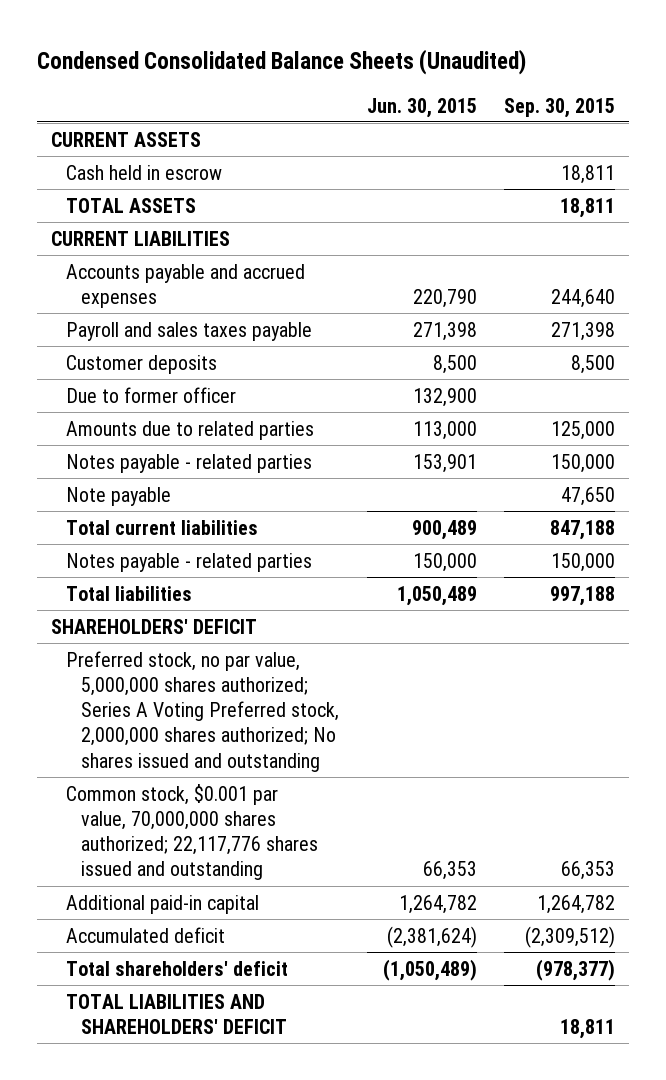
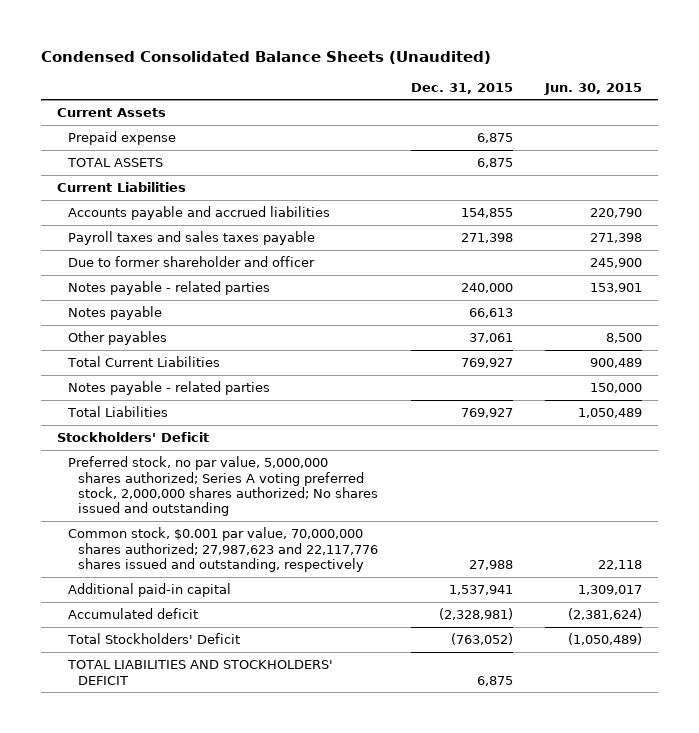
[504,97,616,118] Sep. 30, 2015 -> none
none -> [410,82,513,94] Dec. 31, 2015
[66,164,223,180] Cash held in escrow -> none
[51,131,202,147] CURRENT ASSETS -> [57,108,167,118] Current Assets
none -> [67,131,176,146] Prepaid expense
[66,354,218,374] Customer deposits -> none
[66,420,315,440] Amounts due to related parties -> none
[51,230,231,246] CURRENT LIABILITIES -> [57,182,187,193] Current Liabilities
[66,263,306,308] Accounts payable and accrued expenses -> [67,206,330,221] Accounts payable and accrued liabilities
[66,321,313,341] Payroll and sales taxes payable -> [67,231,315,246] Payroll taxes and sales taxes payable
[66,386,237,403] Due to former officer -> [67,256,315,268] Due to former shareholder and officer
[412,387,477,407] 132,900 -> [590,258,643,269] 245,900
[66,486,172,506] Note payable -> [67,306,162,321] Notes payable
none -> [67,331,167,346] Other payables
[66,519,259,535] Total current liabilities -> [66,356,220,368] Total Current Liabilities
[66,585,193,601] Total liabilities -> [66,406,168,418] Total Liabilities
[51,618,258,634] SHAREHOLDERS' DEFICIT -> [57,432,210,443] Stockholders' Deficit
[66,650,339,772] Preferred stock, no par value, 5,000,000 shares authorized; Series A Voting Preferred stock, 2,000,000 shares authorized; No shares issued and outstanding -> [67,456,378,517] Preferred stock, no par value, 5,000,000 shares authorized; Series A voting preferred stock, 2,000,000 shares authorized; No shares issued and outstanding
[66,783,318,881] Common stock, $0.001 par value, 70,000,000 shares authorized; 22,117,776 shares issued and outstanding -> [67,527,378,573] Common stock, $0.001 par value, 70,000,000 shares authorized; 27,987,623 and 22,117,776 shares issued and outstanding, respectively
[422,861,477,881] 66,353 -> [598,560,643,571] 22,118
[398,894,477,914] 1,264,782 -> [578,585,643,596] 1,309,017
[66,960,289,976] Total shareholders' deficit -> [66,633,240,645] Total Stockholders' Deficit
[66,993,287,1034] TOTAL LIABILITIES AND SHAREHOLDERS' DEFICIT -> [66,660,333,685] TOTAL LIABILITIES AND STOCKHOLDERS' DEFICIT

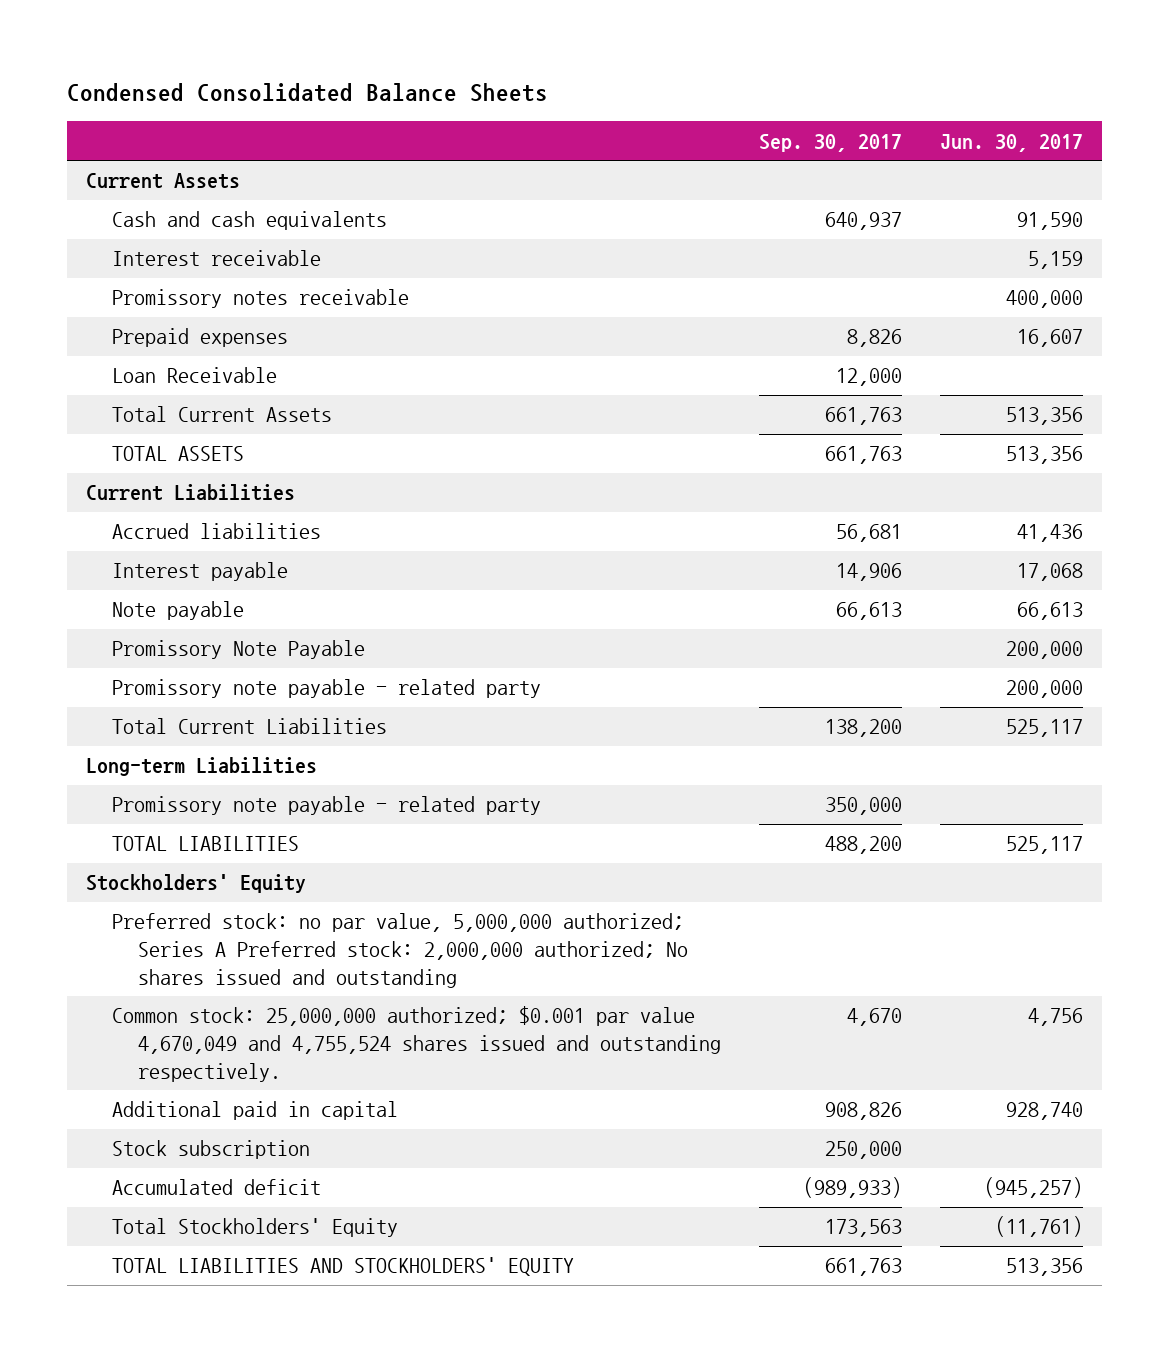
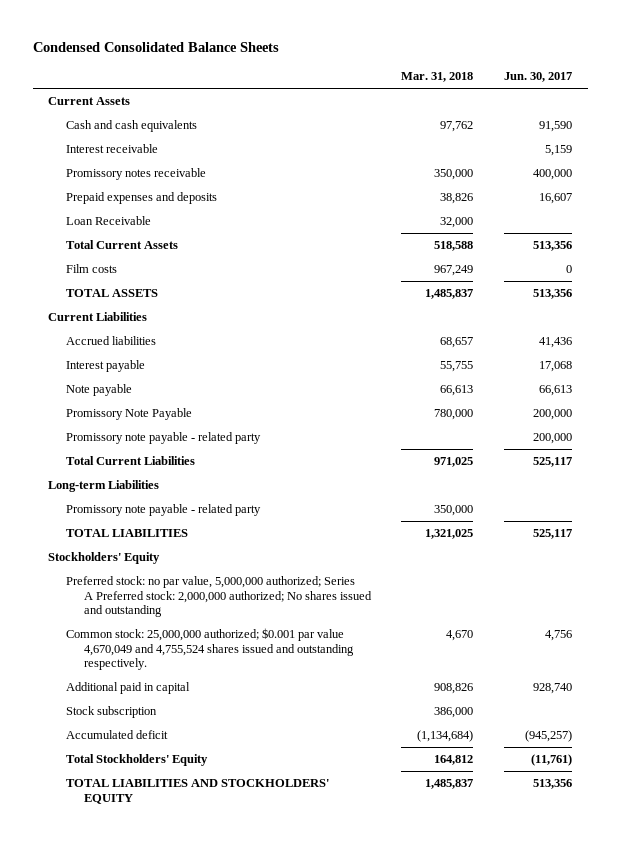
[758,133,902,152] Sep. 30, 2017 -> none
none -> [401,72,474,83] Mar. 31, 2018
[111,328,288,348] Prepaid expenses -> [65,192,217,205] Prepaid expenses and deposits
none -> [65,264,117,274] Film costs

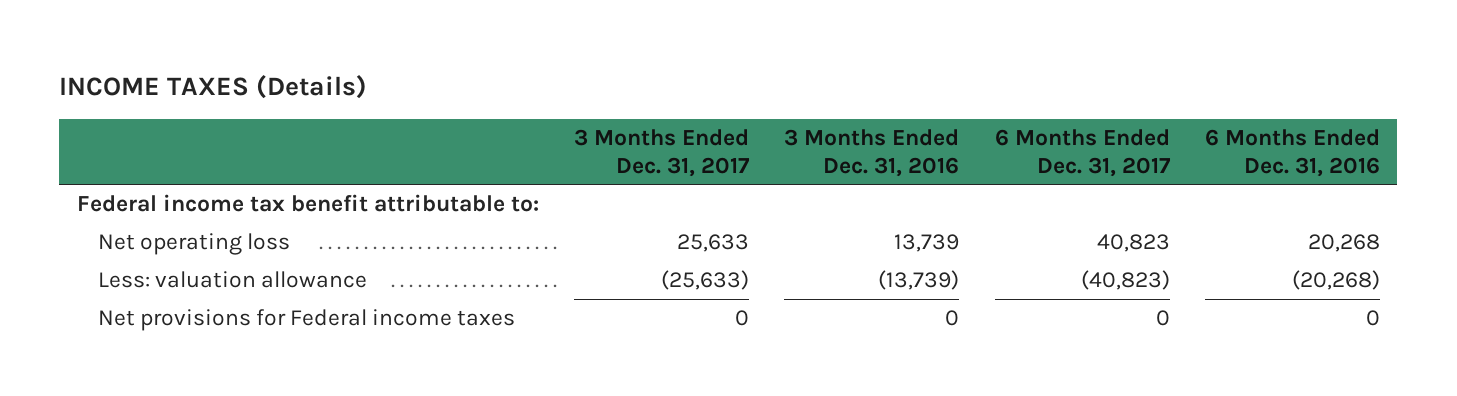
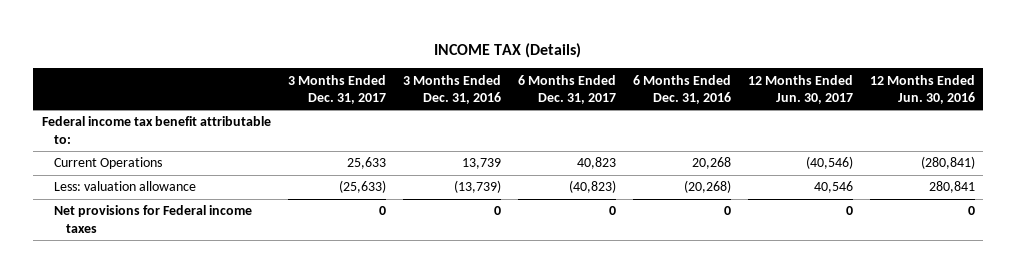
[59,75,368,100] INCOME TAXES (Details) -> [434,42,582,58] INCOME TAX (Details)
none -> [747,74,853,104] 12 Months Ended Jun. 30, 2017
none -> [869,74,975,104] 12 Months Ended Jun. 30, 2016
[97,233,290,256] Net operating loss -> [53,157,162,170] Current Operations

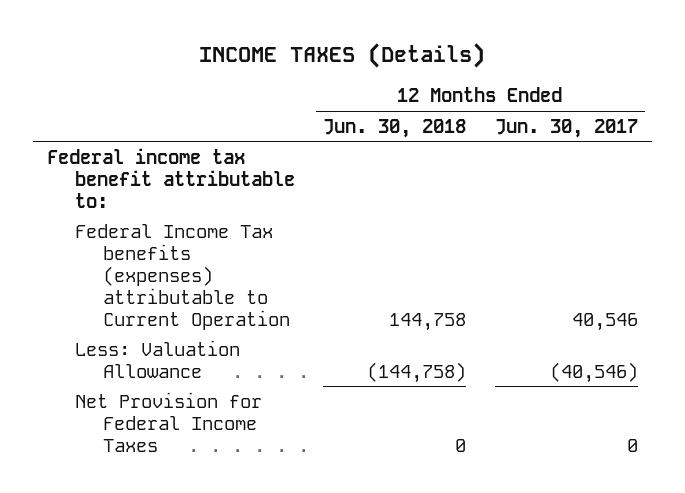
[434,42,582,58] INCOME TAX (Details) -> [199,42,486,68] INCOME TAXES (Details)
[287,74,386,104] 3 Months Ended Dec. 31, 2017 -> none
[402,74,501,104] 3 Months Ended Dec. 31, 2016 -> none
[517,74,616,104] 6 Months Ended Dec. 31, 2017 -> none
[632,74,731,104] 6 Months Ended Dec. 31, 2016 -> none
[869,74,975,104] 12 Months Ended Jun. 30, 2016 -> none
none -> [323,118,467,138] Jun. 30, 2018
[53,157,162,170] Current Operations -> [74,223,290,330] Federal Income Tax benefits (expenses) attributable to Current Operation
[805,156,853,170] (40,546) -> [571,312,638,331] 40,546
[53,181,196,192] Less: valuation allowance -> [74,339,240,378] Less: Valuation Allowance
[813,181,853,194] 40,546 -> [549,361,638,383] (40,546)
[53,205,252,233] Net provisions for Federal income taxes -> [74,391,262,452] Net Provision for Federal Income Taxes

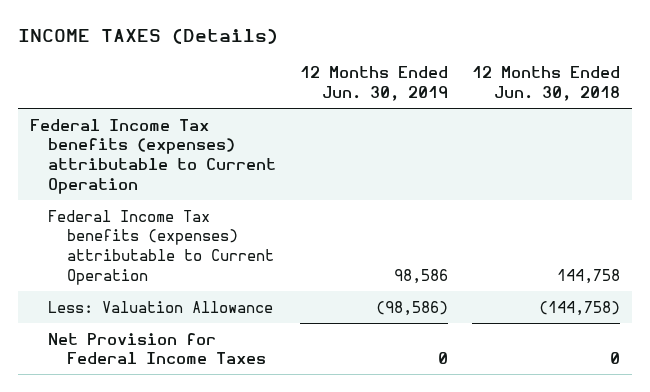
[494,118,638,138] Jun. 30, 2017 -> none
none -> [300,66,449,102] 12 Months Ended Jun. 30, 2019
[46,147,295,208] Federal income tax benefit attributable to: -> [30,118,277,194] Federal Income Tax benefits (expenses) attributable to Current Operation

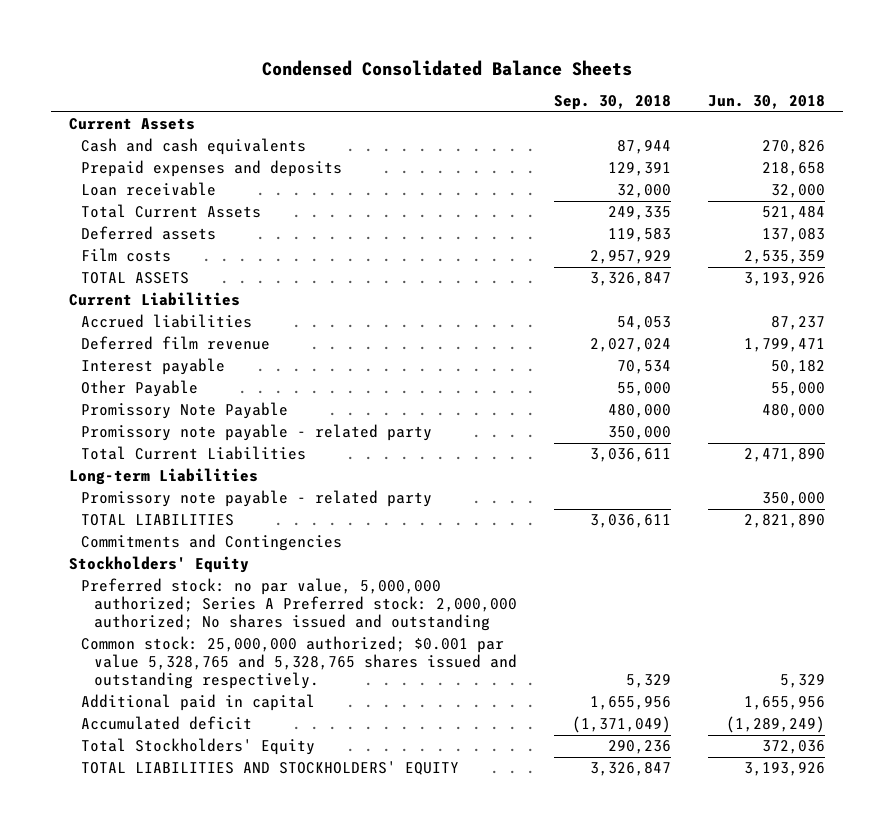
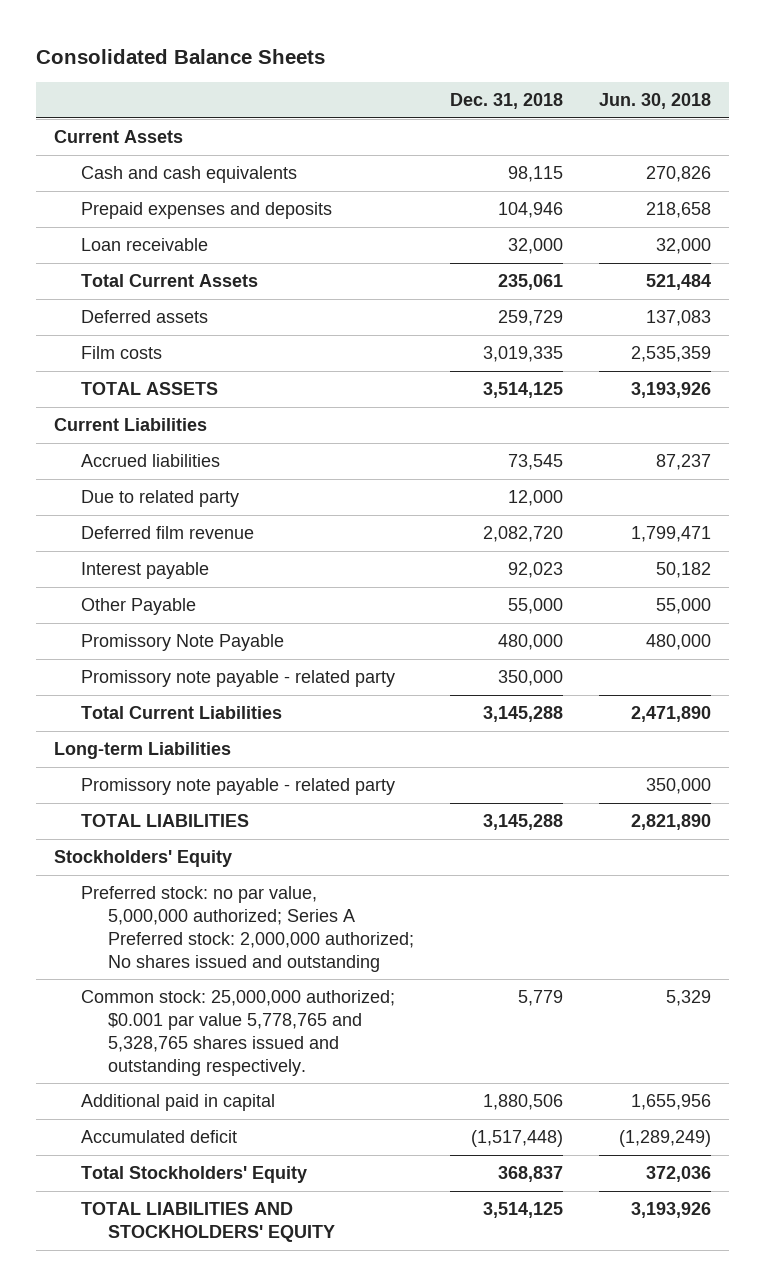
[261,59,632,76] Condensed Consolidated Balance Sheets -> [35,48,325,64] Consolidated Balance Sheets
[553,95,671,111] Sep. 30, 2018 -> none
none -> [449,92,563,109] Dec. 31, 2018
none -> [80,490,239,508] Due to related party
[81,534,343,552] Commitments and Contingencies -> none
[81,636,517,690] Common stock: 25,000,000 authorized; $0.001 par value 5,328,765 and 5,328,765 shares issued and outstanding respectively. -> [80,990,395,1076] Common stock: 25,000,000 authorized; $0.001 par value 5,778,765 and 5,328,765 shares issued and outstanding respectively.

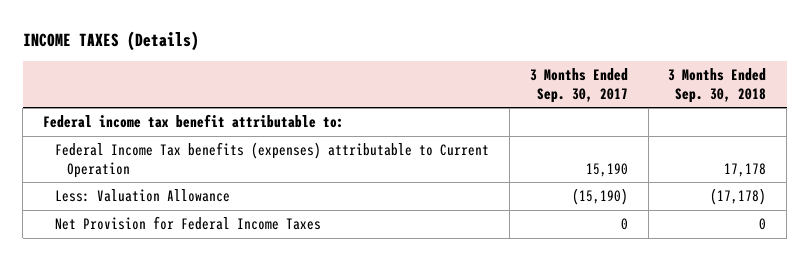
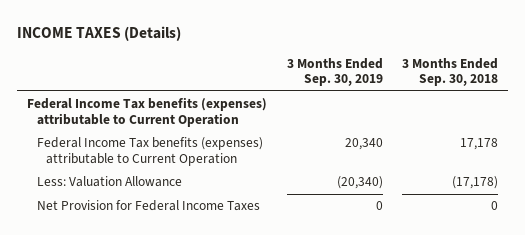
[529,68,628,103] 3 Months Ended Sep. 30, 2017 -> none
none -> [286,57,383,87] 3 Months Ended Sep. 30, 2019
[43,114,345,129] Federal income tax benefit attributable to: -> [27,97,268,128] Federal Income Tax benefits (expenses) attributable to Current Operation

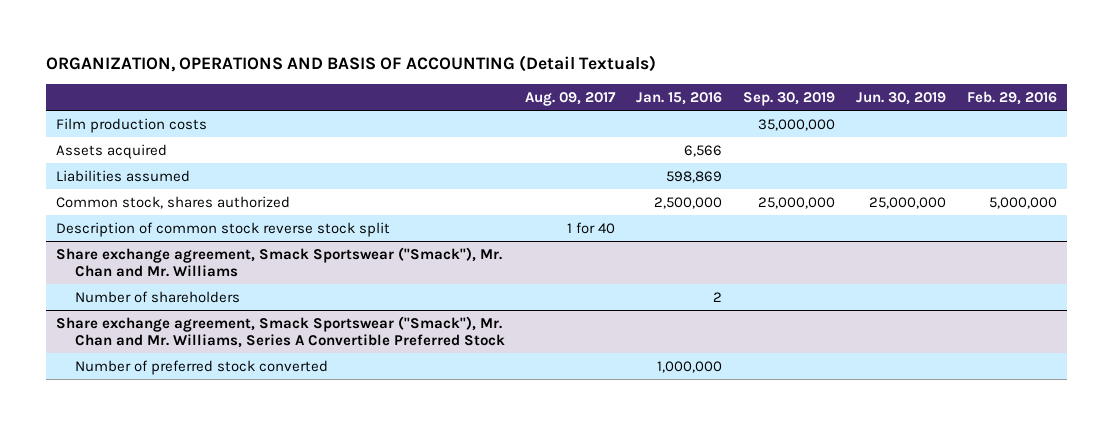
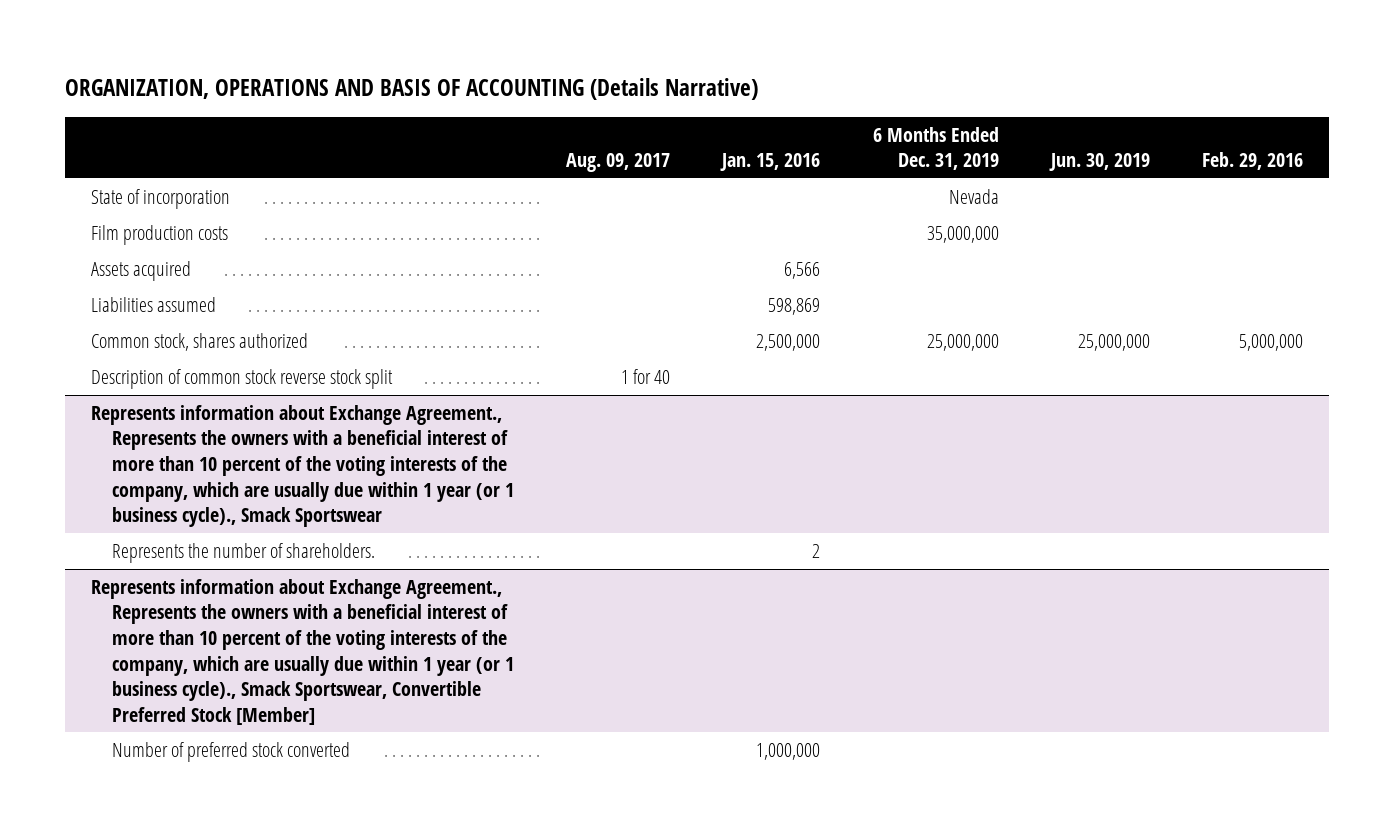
[45,55,656,73] ORGANIZATION, OPERATIONS AND BASIS OF ACCOUNTING (Detail Textuals) -> [65,78,759,101] ORGANIZATION, OPERATIONS AND BASIS OF ACCOUNTING (Details Narrative)
[743,92,836,107] Sep. 30, 2019 -> none
none -> [872,126,999,171] 6 Months Ended Dec. 31, 2019
none -> [91,188,231,209] State of incorporation
[55,246,502,278] Share exchange agreement, Smack Sportswear ("Smack"), Mr. Chan and Mr. Williams -> none
[55,315,505,349] Share exchange agreement, Smack Sportswear ("Smack"), Mr. Chan and Mr. Williams, Series A Convertible Preferred Stock -> none
none -> [91,404,514,528] Represents information about Exchange Agreement., Represents the owners with a beneficial interest of more than 10 percent of the voting interests of the company, which are usually due within 1 year (or 1 business cycle)., Smack Sportswear
[74,290,240,303] Number of shareholders -> [111,542,375,563] Represents the number of shareholders.
none -> [91,578,514,725] Represents information about Exchange Agreement., Represents the owners with a beneficial interest of more than 10 percent of the voting interests of the company, which are usually due within 1 year (or 1 business cycle)., Smack Sportswear, Convertible Preferred Stock [Member]

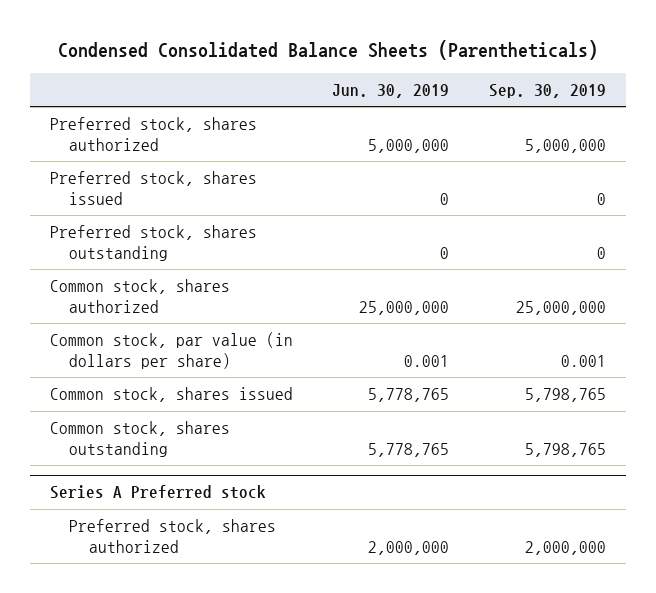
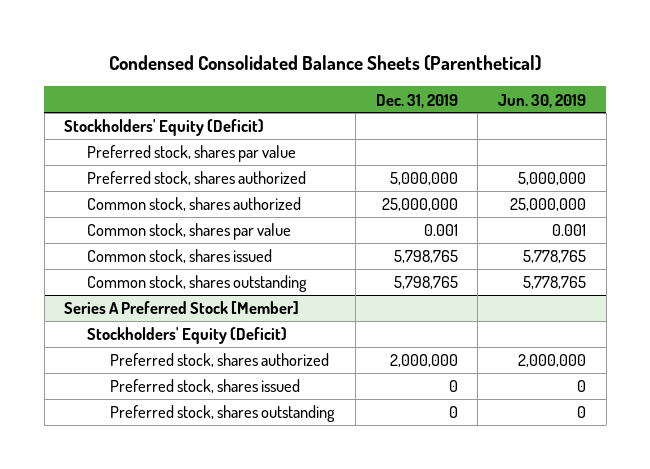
[57,39,598,60] Condensed Consolidated Balance Sheets (Parentheticals) -> [109,54,542,71] Condensed Consolidated Balance Sheets (Parenthetical)
[489,83,607,98] Sep. 30, 2019 -> none
none -> [375,93,458,108] Dec. 31, 2019
none -> [64,119,265,137] Stockholders' Equity (Deficit)
none -> [87,145,297,163] Preferred stock, shares par value
[49,171,257,205] Preferred stock, shares issued -> none
[49,225,257,261] Preferred stock, shares outstanding -> none
[49,332,293,369] Common stock, par value (in dollars per share) -> [87,223,292,241] Common stock, shares par value
[49,485,266,500] Series A Preferred stock -> [64,301,300,315] Series A Preferred Stock [Member]
none -> [87,327,288,345] Stockholders' Equity (Deficit)
none -> [110,379,301,394] Preferred stock, shares issued
none -> [110,405,336,423] Preferred stock, shares outstanding

